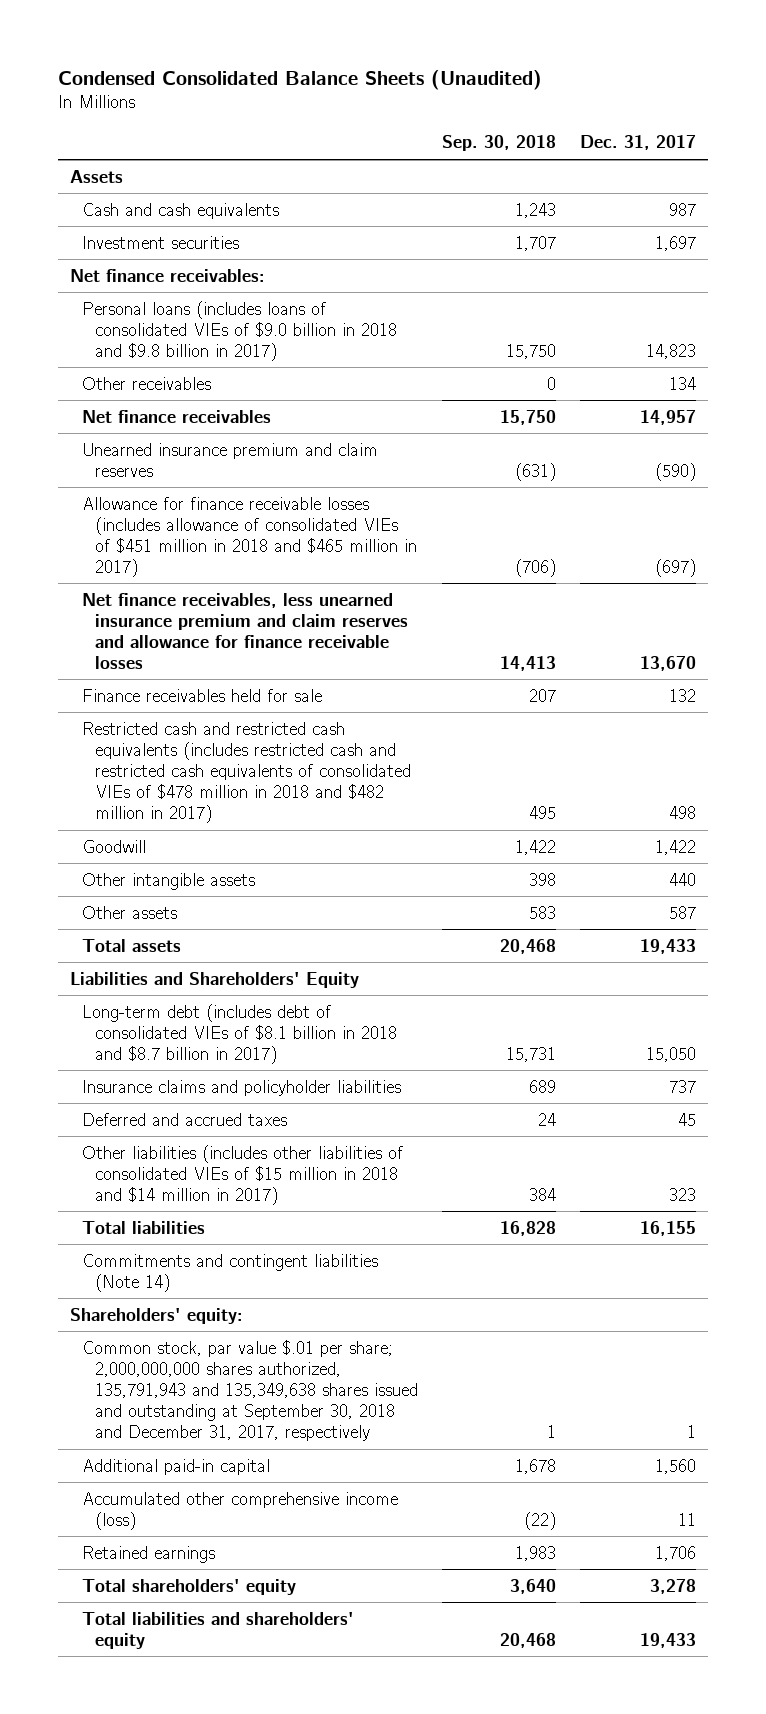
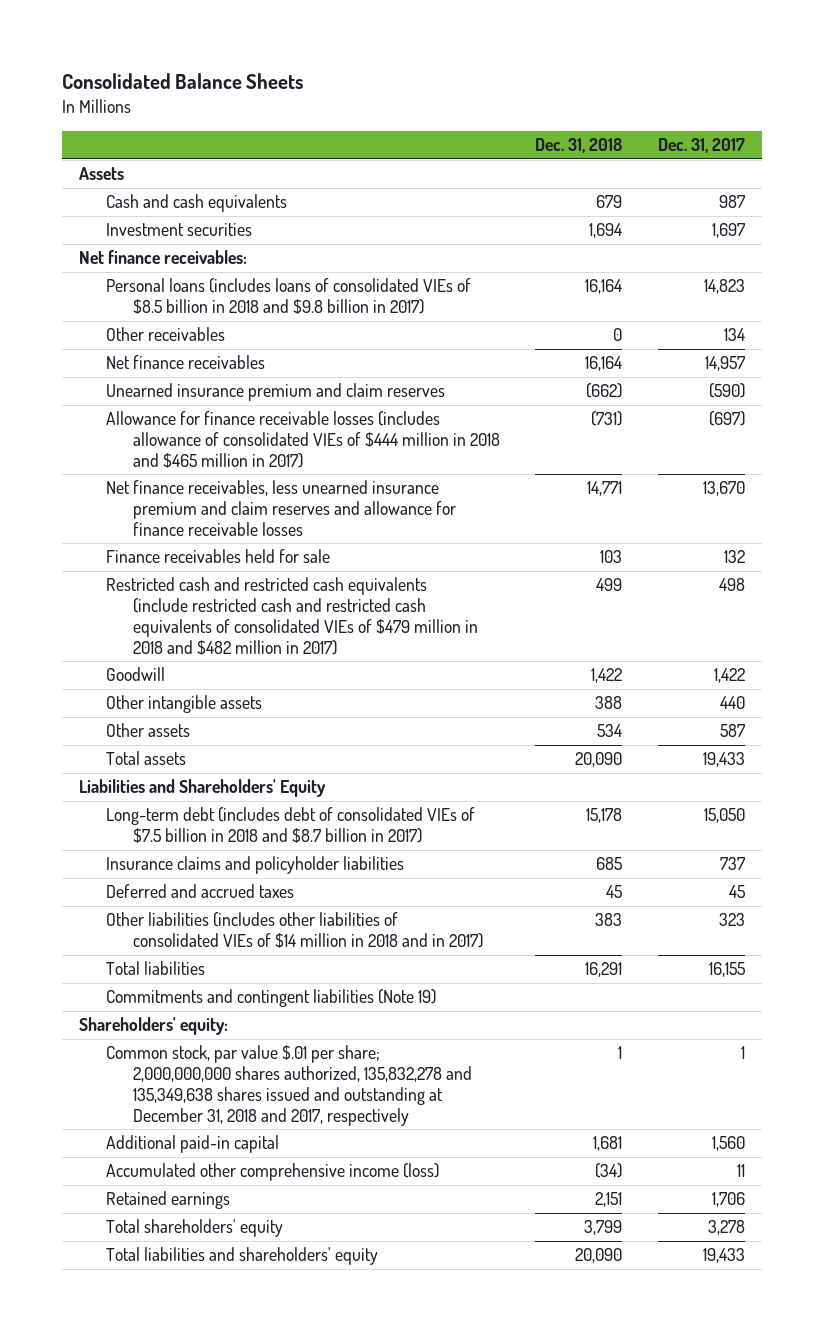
[57,69,542,90] Condensed Consolidated Balance Sheets (Unaudited) -> [61,73,303,90] Consolidated Balance Sheets
[441,135,556,152] Sep. 30, 2018 -> none
none -> [535,138,623,154] Dec. 31, 2018
[82,300,397,361] Personal loans (includes loans of consolidated VIEs of $9.0 billion in 2018 and $9.8 billion in 2017) -> [106,278,472,315] Personal loans (includes loans of consolidated VIEs of $8.5 billion in 2018 and $9.8 billion in 2017)
[82,496,417,577] Allowance for finance receivable losses (includes allowance of consolidated VIEs of $451 million in 2018 and $465 million in 2017) -> [106,411,501,468] Allowance for finance receivable losses (includes allowance of consolidated VIEs of $444 million in 2018 and $465 million in 2017)
[82,721,411,823] Restricted cash and restricted cash equivalents (includes restricted cash and restricted cash equivalents of consolidated VIEs of $478 million in 2018 and $482 million in 2017) -> [106,577,479,655] Restricted cash and restricted cash equivalents (include restricted cash and restricted cash equivalents of consolidated VIEs of $479 million in 2018 and $482 million in 2017)
[82,1003,397,1064] Long-term debt (includes debt of consolidated VIEs of $8.1 billion in 2018 and $8.7 billion in 2017) -> [106,807,476,844] Long-term debt (includes debt of consolidated VIEs of $7.5 billion in 2018 and $8.7 billion in 2017)
[82,1144,404,1205] Other liabilities (includes other liabilities of consolidated VIEs of $15 million in 2018 and $14 million in 2017) -> [106,912,484,949] Other liabilities (includes other liabilities of consolidated VIEs of $14 million in 2018 and in 2017)
[82,1253,379,1292] Commitments and contingent liabilities (Note 14) -> [106,989,437,1008] Commitments and contingent liabilities (Note 19)
[82,1339,418,1441] Common stock, par value $.01 per share; 2,000,000,000 shares authorized, 135,791,943 and 135,349,638 shares issued and outstanding at September 30, 2018 and December 31, 2017, respectively -> [106,1045,473,1126] Common stock, par value $.01 per share; 2,000,000,000 shares authorized, 135,832,278 and 135,349,638 shares issued and outstanding at December 31, 2018 and 2017, respectively

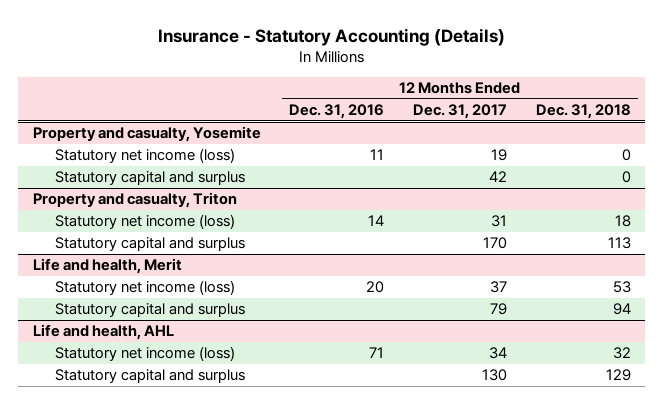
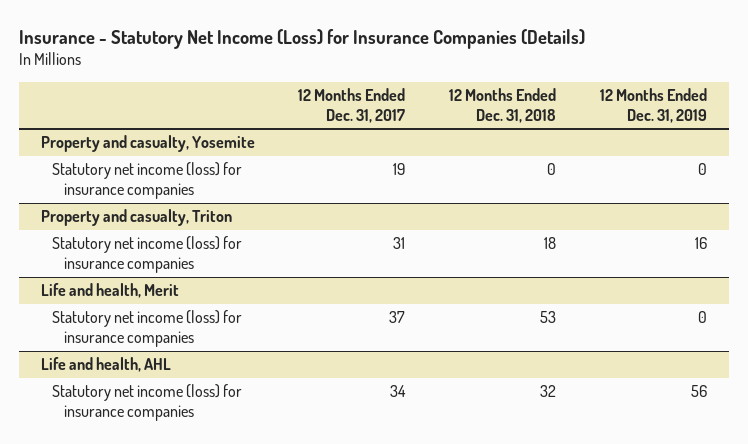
[157,27,505,46] Insurance - Statutory Accounting (Details) -> [18,28,585,49] Insurance - Statutory Net Income (Loss) for Insurance Companies (Details)
[289,104,385,120] Dec. 31, 2016 -> none
none -> [599,87,707,123] 12 Months Ended Dec. 31, 2019
[54,171,245,186] Statutory capital and surplus -> none
[54,148,235,164] Statutory net income (loss) -> [52,162,243,200] Statutory net income (loss) for insurance companies
[54,237,245,252] Statutory capital and surplus -> none
[54,214,235,230] Statutory net income (loss) -> [52,236,243,274] Statutory net income (loss) for insurance companies
[54,303,245,318] Statutory capital and surplus -> none
[54,280,235,296] Statutory net income (loss) -> [52,310,243,348] Statutory net income (loss) for insurance companies
[54,369,245,384] Statutory capital and surplus -> none
[54,346,235,362] Statutory net income (loss) -> [52,384,243,422] Statutory net income (loss) for insurance companies

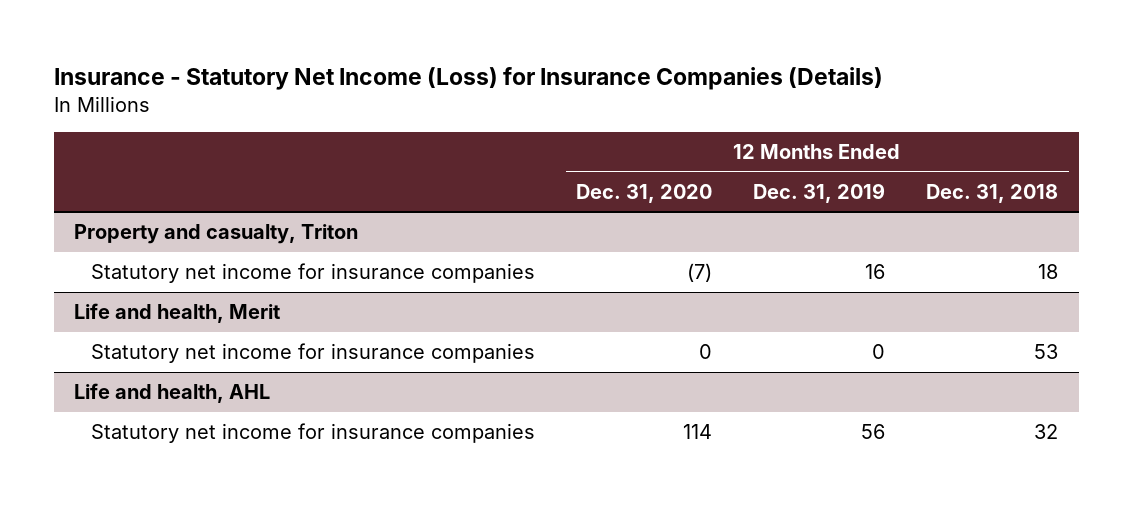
[298,87,406,123] 12 Months Ended Dec. 31, 2017 -> none
none -> [575,183,712,203] Dec. 31, 2020
[40,135,255,153] Property and casualty, Yosemite -> none
[52,162,243,200] Statutory net income (loss) for insurance companies -> none
[52,236,243,274] Statutory net income (loss) for insurance companies -> [90,263,535,284] Statutory net income for insurance companies
[52,310,243,348] Statutory net income (loss) for insurance companies -> [90,343,535,364] Statutory net income for insurance companies
[52,384,243,422] Statutory net income (loss) for insurance companies -> [90,423,535,444] Statutory net income for insurance companies

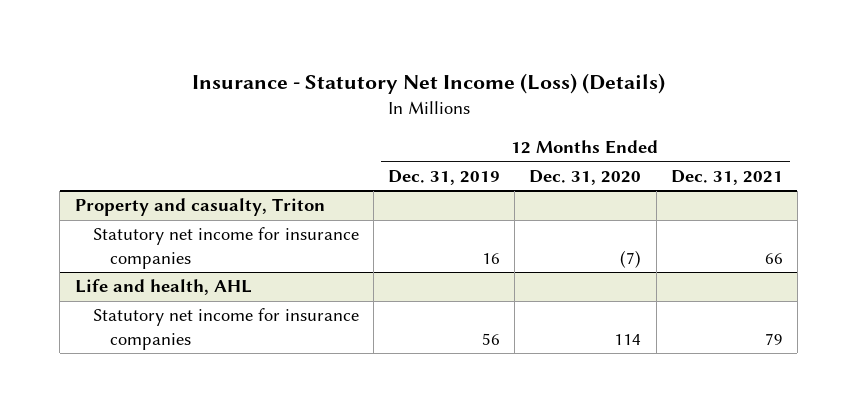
[53,66,883,90] Insurance - Statutory Net Income (Loss) for Insurance Companies (Details) -> [191,72,665,94] Insurance - Statutory Net Income (Loss) (Details)
[926,183,1059,203] Dec. 31, 2018 -> none
none -> [670,170,783,186] Dec. 31, 2021
[74,303,281,324] Life and health, Merit -> none
[90,343,535,364] Statutory net income for insurance companies -> none

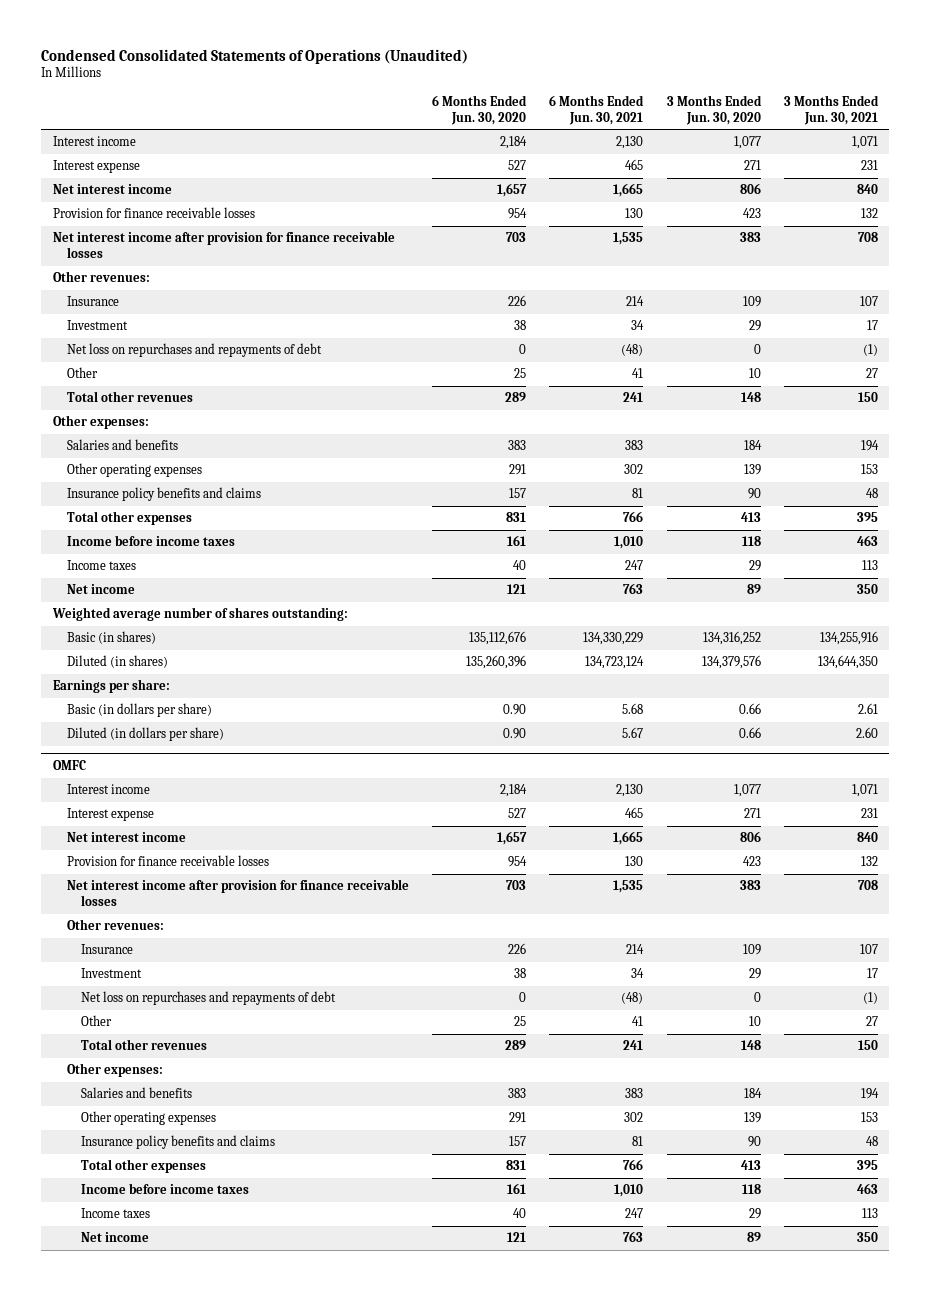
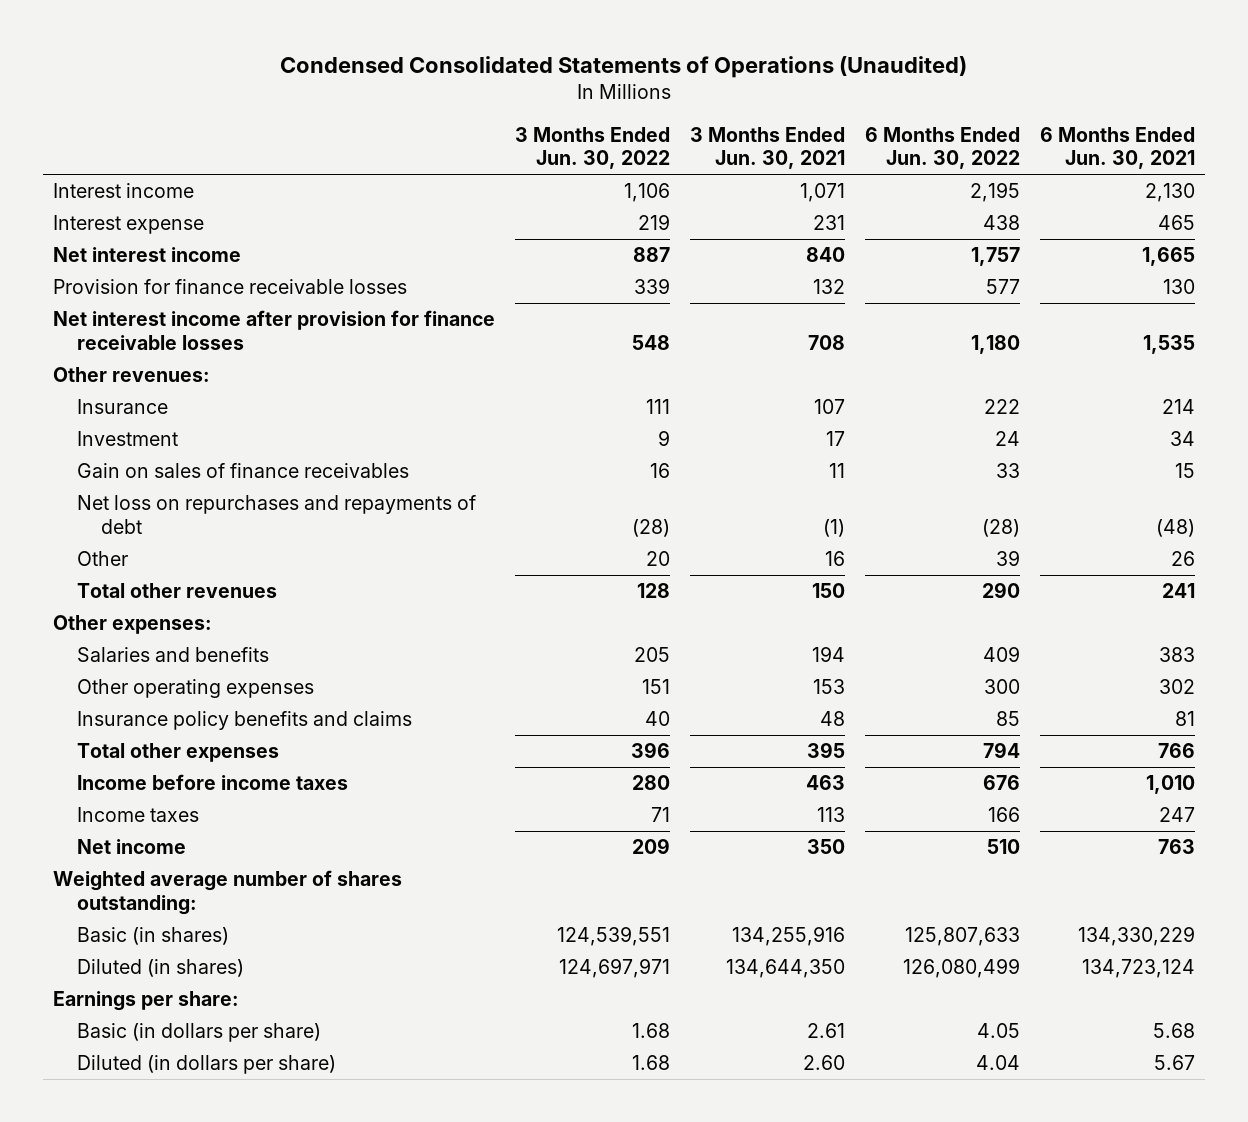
[432,95,528,125] 6 Months Ended Jun. 30, 2020 -> none
[666,95,762,125] 3 Months Ended Jun. 30, 2020 -> none
none -> [515,126,671,170] 3 Months Ended Jun. 30, 2022
none -> [865,126,1021,170] 6 Months Ended Jun. 30, 2022
none -> [77,463,410,479] Gain on sales of finance receivables
[632,368,644,379] 41 -> [1171,551,1196,567] 26
[865,368,878,379] 27 -> [825,551,846,567] 16
[52,760,86,771] OMFC -> none
[67,784,151,795] Interest income -> none
[67,808,155,822] Interest expense -> none
[67,832,187,843] Net interest income -> none
[67,855,270,867] Provision for finance receivable losses -> none
[67,879,410,906] Net interest income after provision for finance receivable losses -> none
[67,919,165,931] Other revenues: -> none
[81,944,134,955] Insurance -> none
[81,968,143,979] Investment -> none
[81,991,337,1006] Net loss on repurchases and repayments of debt -> none
[81,1015,113,1027] Other -> none
[81,1039,208,1051] Total other revenues -> none
[67,1063,164,1078] Other expenses: -> none
[81,1087,193,1099] Salaries and benefits -> none
[81,1111,217,1126] Other operating expenses -> none
[81,1135,276,1150] Insurance policy benefits and claims -> none
[81,1159,207,1174] Total other expenses -> none
[81,1183,250,1195] Income before income taxes -> none
[81,1208,151,1219] Income taxes -> none
[81,1232,150,1243] Net income -> none

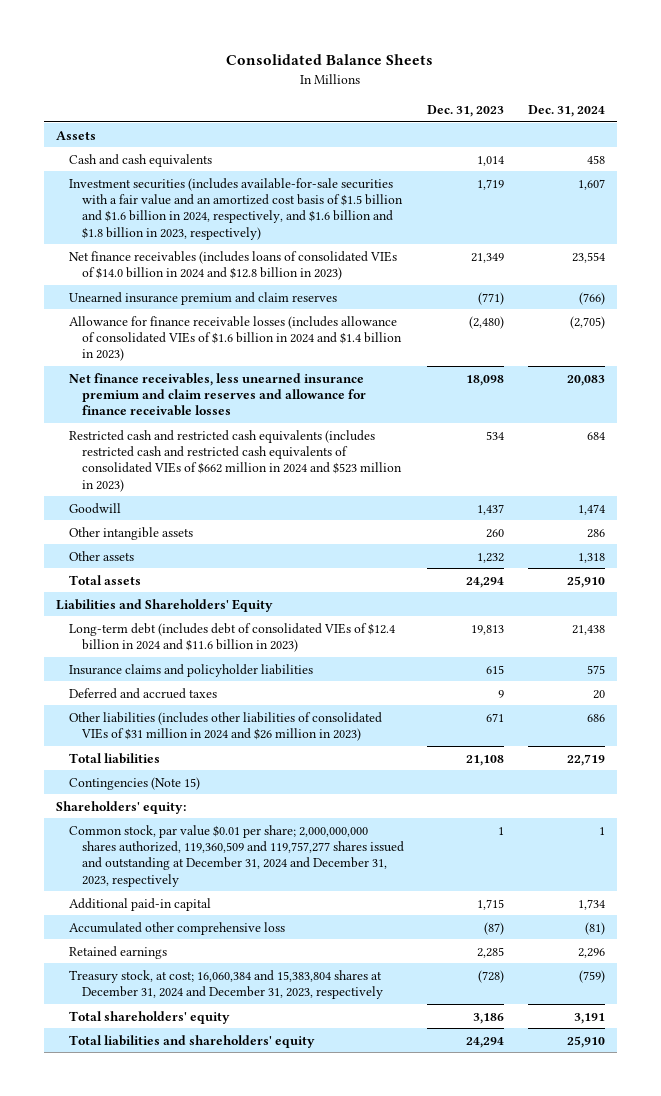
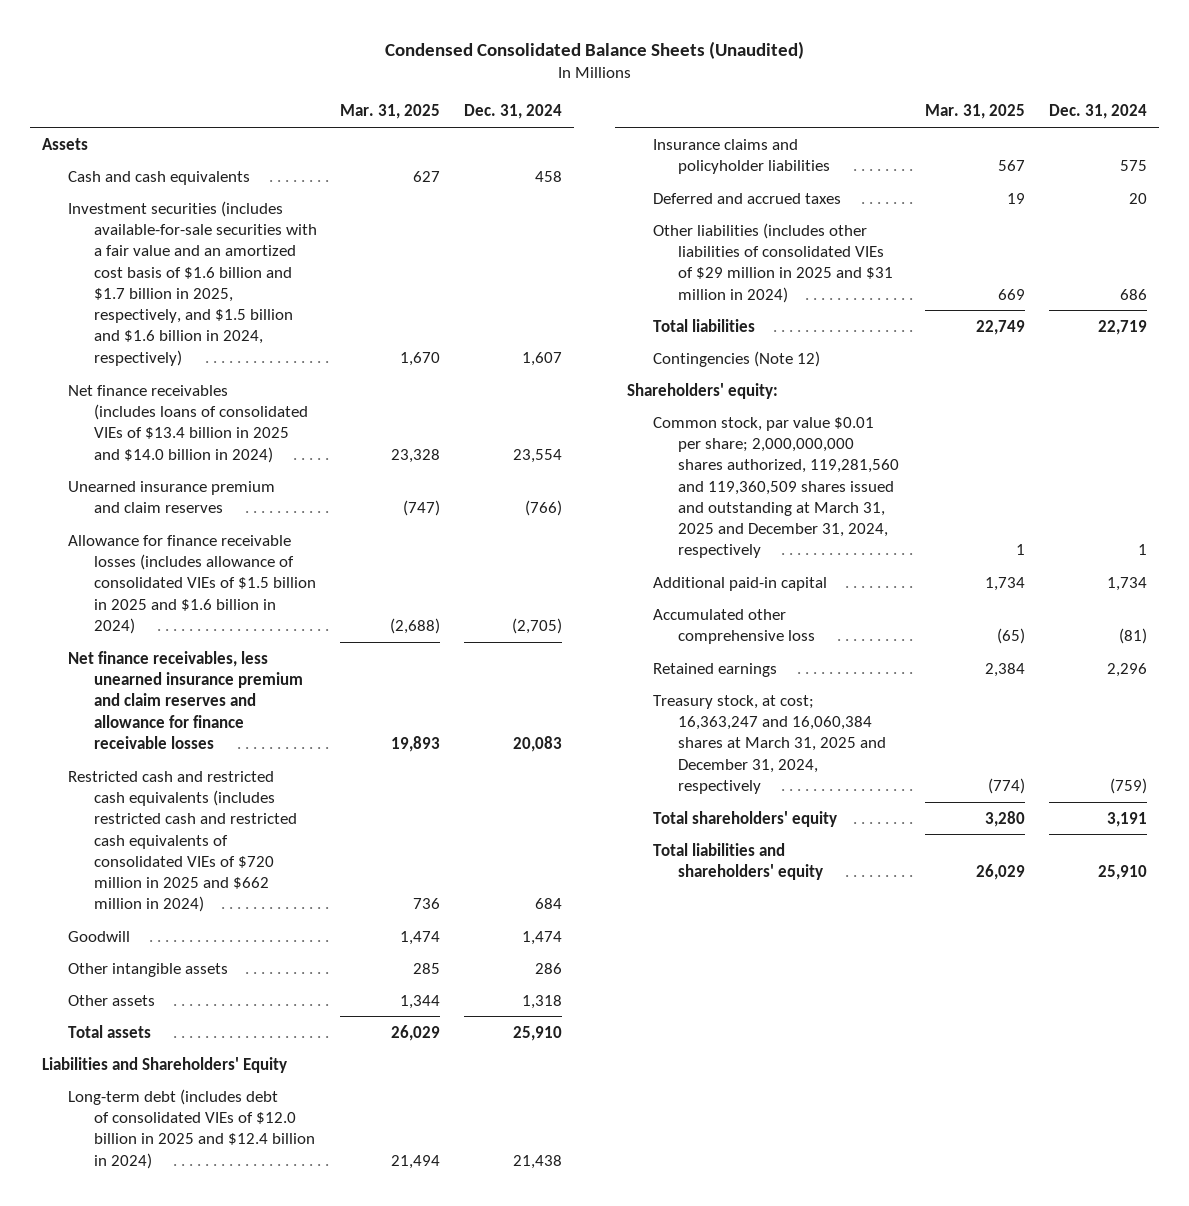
[226,54,434,66] Consolidated Balance Sheets -> [384,41,804,60] Condensed Consolidated Balance Sheets (Unaudited)
[427,105,505,118] Dec. 31, 2023 -> none
none -> [340,104,441,120] Mar. 31, 2025
[68,177,403,240] Investment securities (includes available-for-sale securities with a fair value and an amortized cost basis of $1.5 billion and $1.6 billion in 2024, respectively, and $1.6 billion and $1.8 billion in 2023, respectively) -> [68,200,317,366] Investment securities (includes available-for-sale securities with a fair value and an amortized cost basis of $1.6 billion and $1.7 billion in 2025, respectively, and $1.5 billion and $1.6 billion in 2024, respectively)
[68,250,397,280] Net finance receivables (includes loans of consolidated VIEs of $14.0 billion in 2024 and $12.8 billion in 2023) -> [68,384,308,463] Net finance receivables (includes loans of consolidated VIEs of $13.4 billion in 2025 and $14.0 billion in 2024)
[68,315,402,362] Allowance for finance receivable losses (includes allowance of consolidated VIEs of $1.6 billion in 2024 and $1.4 billion in 2023) -> [68,534,316,634] Allowance for finance receivable losses (includes allowance of consolidated VIEs of $1.5 billion in 2025 and $1.6 billion in 2024)
[68,429,402,492] Restricted cash and restricted cash equivalents (includes restricted cash and restricted cash equivalents of consolidated VIEs of $662 million in 2024 and $523 million in 2023) -> [68,770,297,913] Restricted cash and restricted cash equivalents (includes restricted cash and restricted cash equivalents of consolidated VIEs of $720 million in 2025 and $662 million in 2024)
[68,622,395,652] Long-term debt (includes debt of consolidated VIEs of $12.4 billion in 2024 and $11.6 billion in 2023) -> [68,1088,315,1169] Long-term debt (includes debt of consolidated VIEs of $12.0 billion in 2025 and $12.4 billion in 2024)
[68,711,382,741] Other liabilities (includes other liabilities of consolidated VIEs of $31 million in 2024 and $26 million in 2023) -> [652,222,894,303] Other liabilities (includes other liabilities of consolidated VIEs of $29 million in 2025 and $31 million in 2024)
[68,776,200,790] Contingencies (Note 15) -> [652,350,820,367] Contingencies (Note 12)
[68,824,404,887] Common stock, par value $0.01 per share; 2,000,000,000 shares authorized, 119,360,509 and 119,757,277 shares issued and outstanding at December 31, 2024 and December 31, 2023, respectively -> [652,416,900,559] Common stock, par value $0.01 per share; 2,000,000,000 shares authorized, 119,281,560 and 119,360,509 shares issued and outstanding at March 31, 2025 and December 31, 2024, respectively
[68,969,383,999] Treasury stock, at cost; 16,060,384 and 15,383,804 shares at December 31, 2024 and December 31, 2023, respectively -> [652,694,887,794] Treasury stock, at cost; 16,363,247 and 16,060,384 shares at March 31, 2025 and December 31, 2024, respectively

